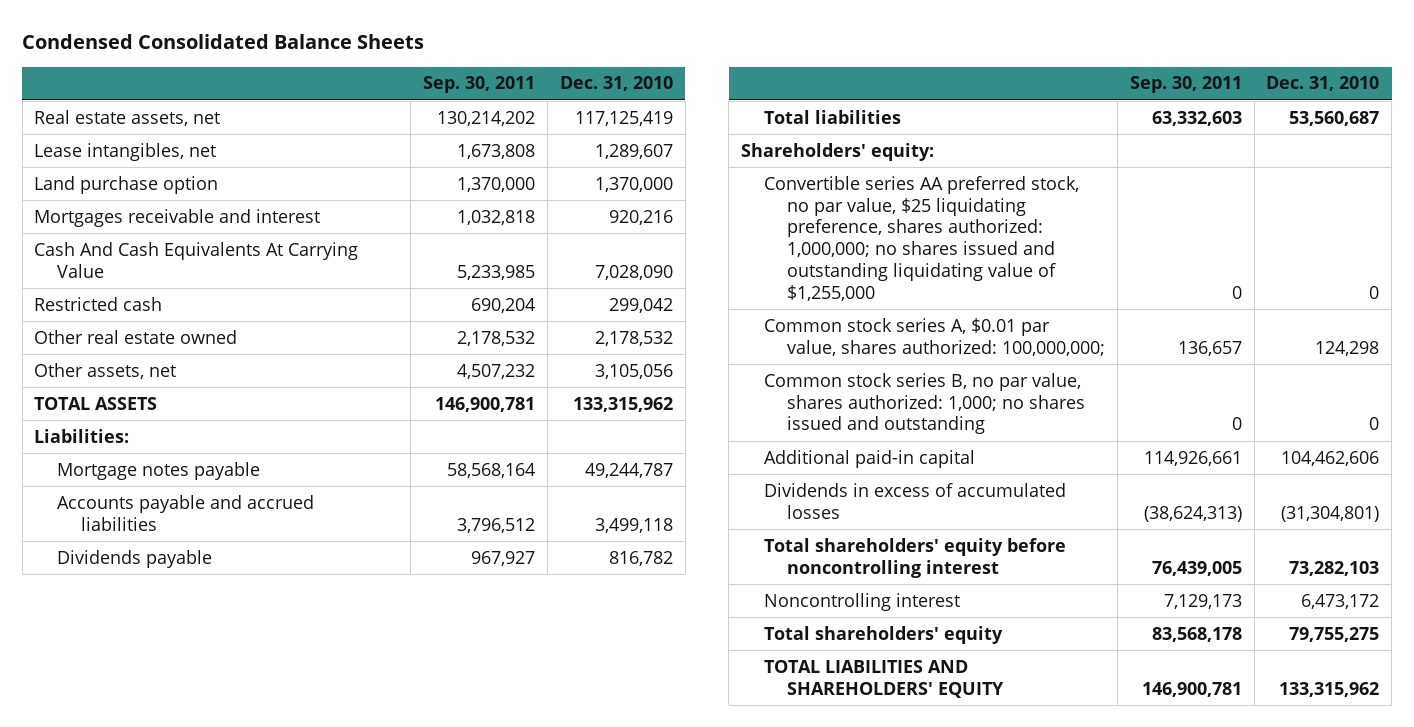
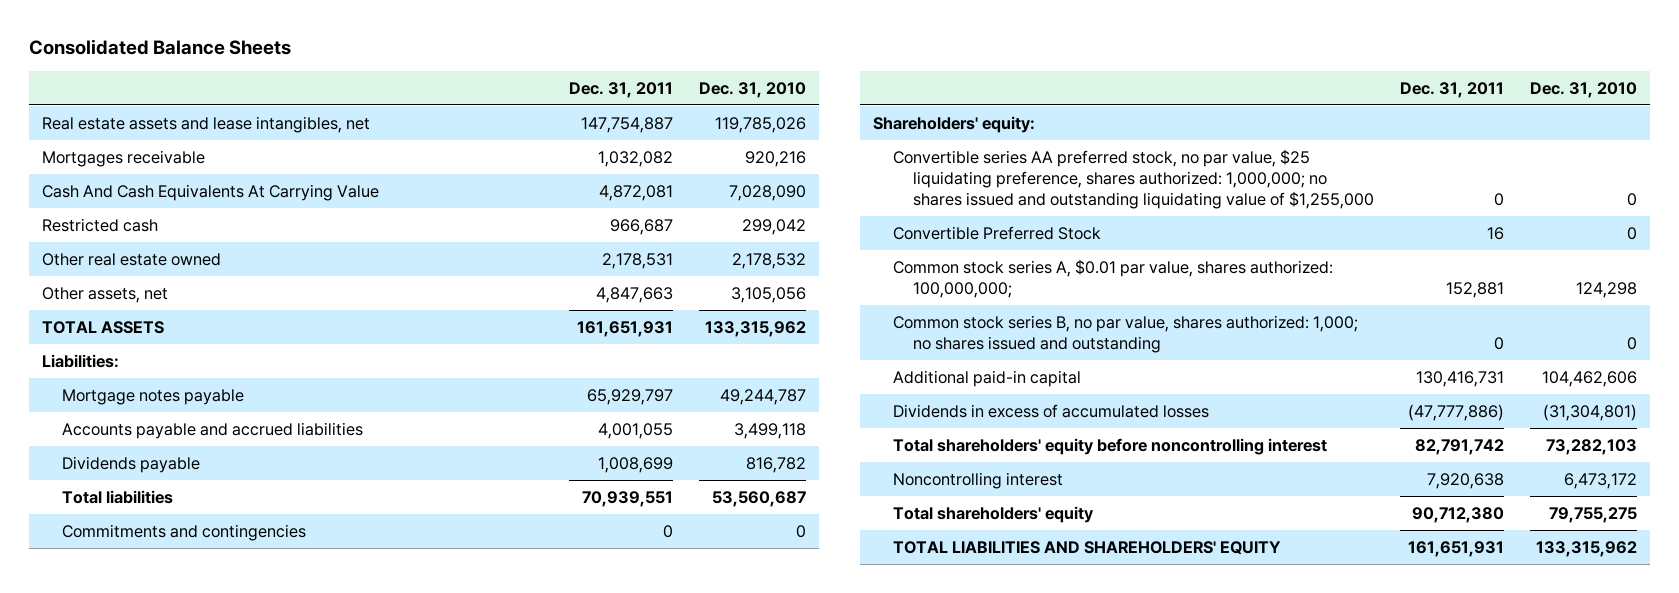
[22,34,425,50] Condensed Consolidated Balance Sheets -> [29,39,292,56] Consolidated Balance Sheets
[423,76,536,94] Sep. 30, 2011 -> none
none -> [569,81,674,98] Dec. 31, 2011
[34,142,217,161] Lease intangibles, net -> none
[34,175,219,194] Land purchase option -> none
[34,109,221,126] Real estate assets, net -> [42,115,371,133] Real estate assets and lease intangibles, net
[574,110,673,126] 117,125,419 -> [714,116,806,133] 119,785,026
[34,208,321,227] Mortgages receivable and interest -> [42,149,206,167] Mortgages receivable
none -> [62,523,307,541] Commitments and contingencies
none -> [892,225,1101,240] Convertible Preferred Stock

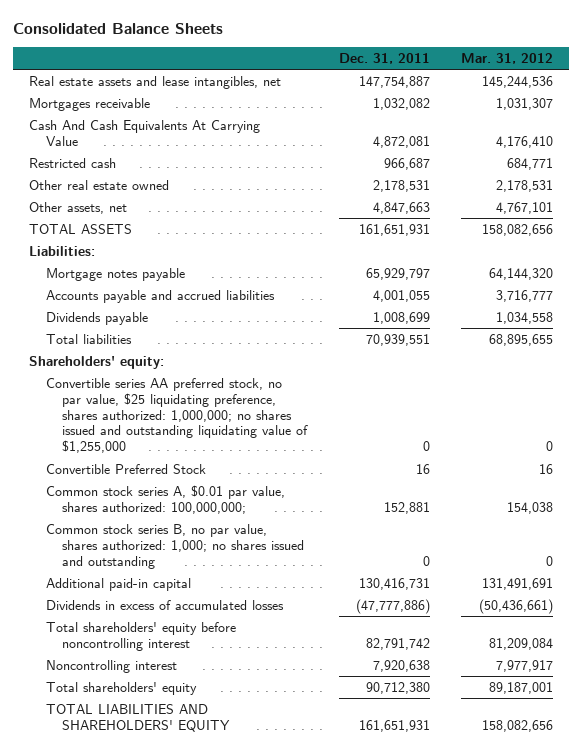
[698,81,806,98] Dec. 31, 2010 -> none
none -> [461,52,554,64] Mar. 31, 2012
[62,523,307,541] Commitments and contingencies -> none

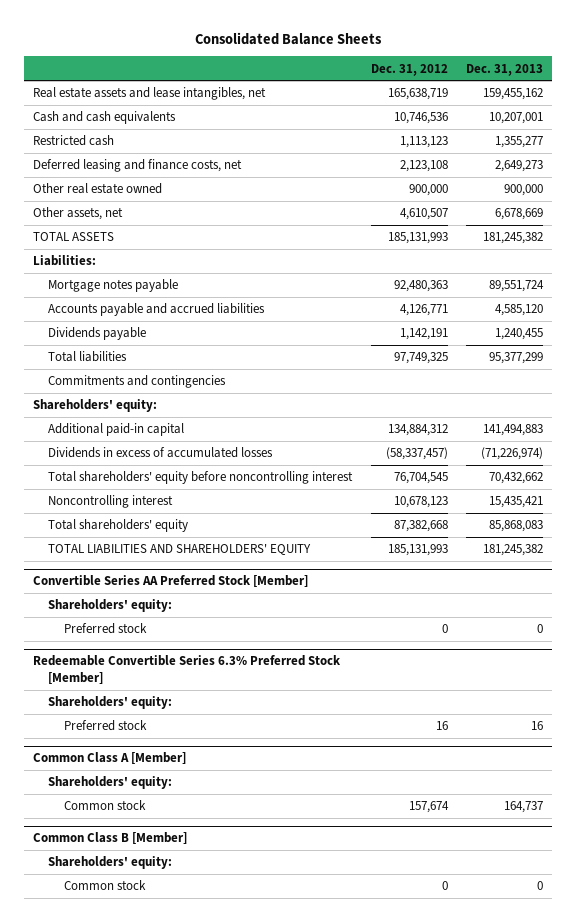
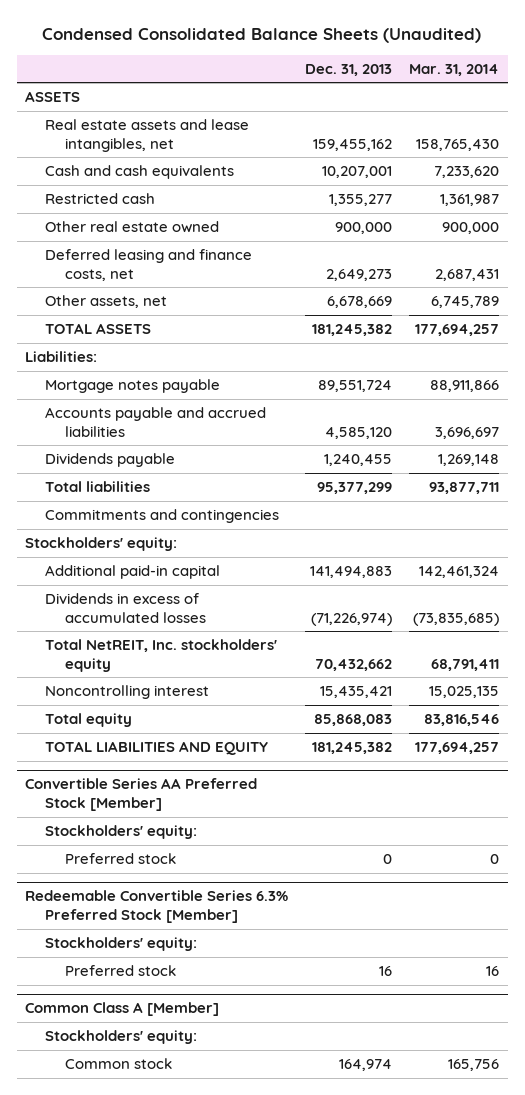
[194,31,382,45] Consolidated Balance Sheets -> [42,27,482,43] Condensed Consolidated Balance Sheets (Unaudited)
[370,63,448,76] Dec. 31, 2012 -> none
none -> [409,63,500,76] Mar. 31, 2014
none -> [25,91,81,103] ASSETS
[32,159,242,173] Deferred leasing and finance costs, net -> [45,249,253,281] Deferred leasing and finance costs, net
[32,399,157,413] Shareholders' equity: -> [25,537,178,552] Stockholders' equity:
[48,471,354,485] Total shareholders' equity before noncontrolling interest -> [45,639,278,672] Total NetREIT, Inc. stockholders' equity
[48,519,189,533] Total shareholders' equity -> [45,713,133,728] Total equity
[48,544,312,556] TOTAL LIABILITIES AND SHAREHOLDERS' EQUITY -> [45,741,269,756] TOTAL LIABILITIES AND EQUITY
[48,599,173,613] Shareholders' equity: -> [45,825,198,840] Stockholders' equity:
[48,696,173,710] Shareholders' equity: -> [45,937,198,952] Stockholders' equity:
[32,832,187,845] Common Class B [Member] -> none
[48,856,173,870] Shareholders' equity: -> none
[63,880,146,891] Common stock -> none
[48,776,173,790] Shareholders' equity: -> [45,1030,198,1045] Stockholders' equity:
[503,801,543,814] 164,737 -> [339,1059,393,1072] 164,974

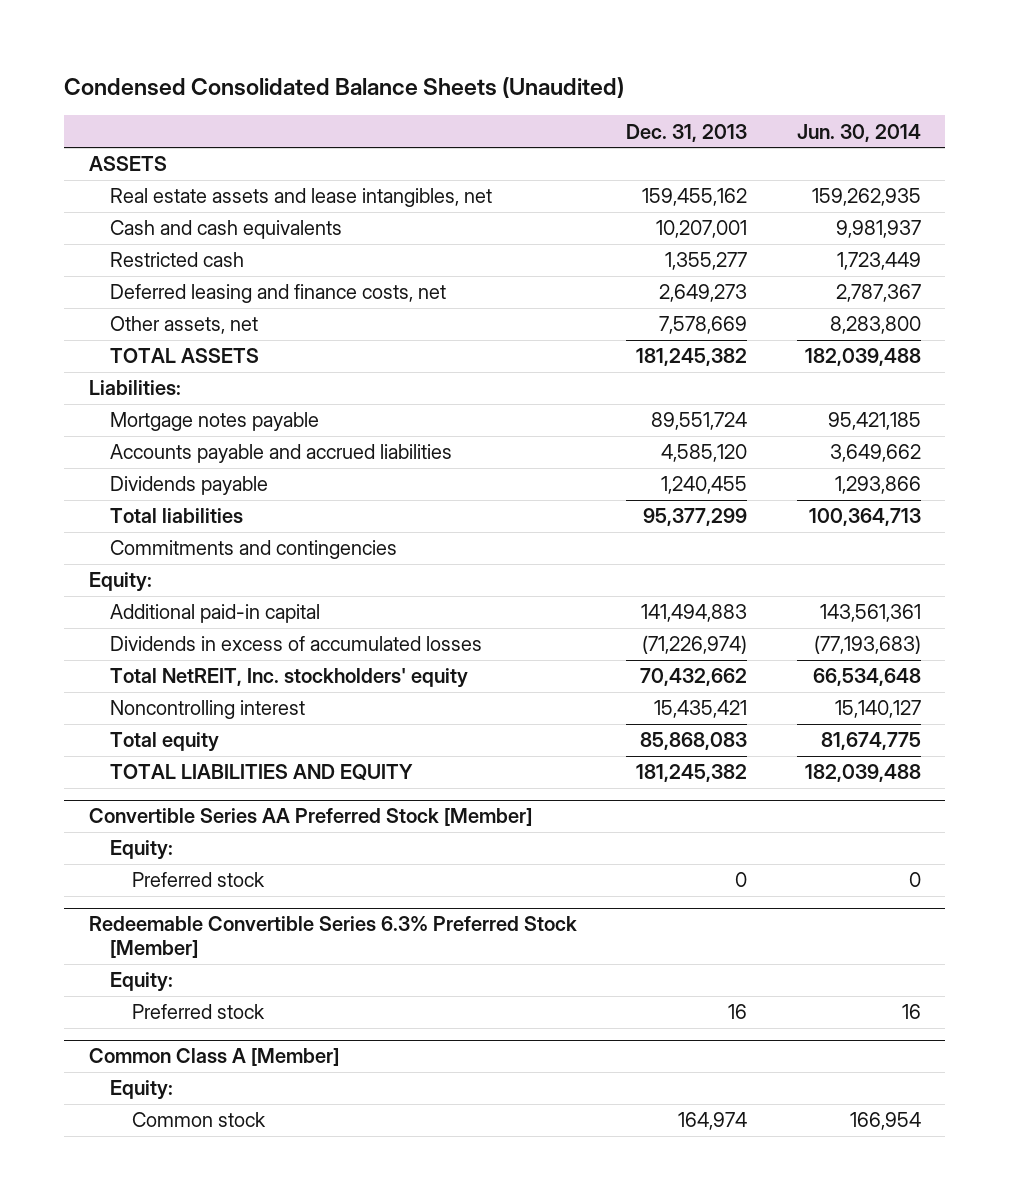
[409,63,500,76] Mar. 31, 2014 -> none
none -> [796,123,921,142] Jun. 30, 2014
[45,221,220,234] Other real estate owned -> none
[327,296,393,309] 6,678,669 -> [659,316,748,335] 7,578,669
[25,537,178,552] Stockholders' equity: -> [88,572,152,593] Equity:
[45,825,198,840] Stockholders' equity: -> [110,840,174,861] Equity:
[45,937,198,952] Stockholders' equity: -> [110,972,174,993] Equity:
[45,1030,198,1045] Stockholders' equity: -> [110,1080,174,1101] Equity:

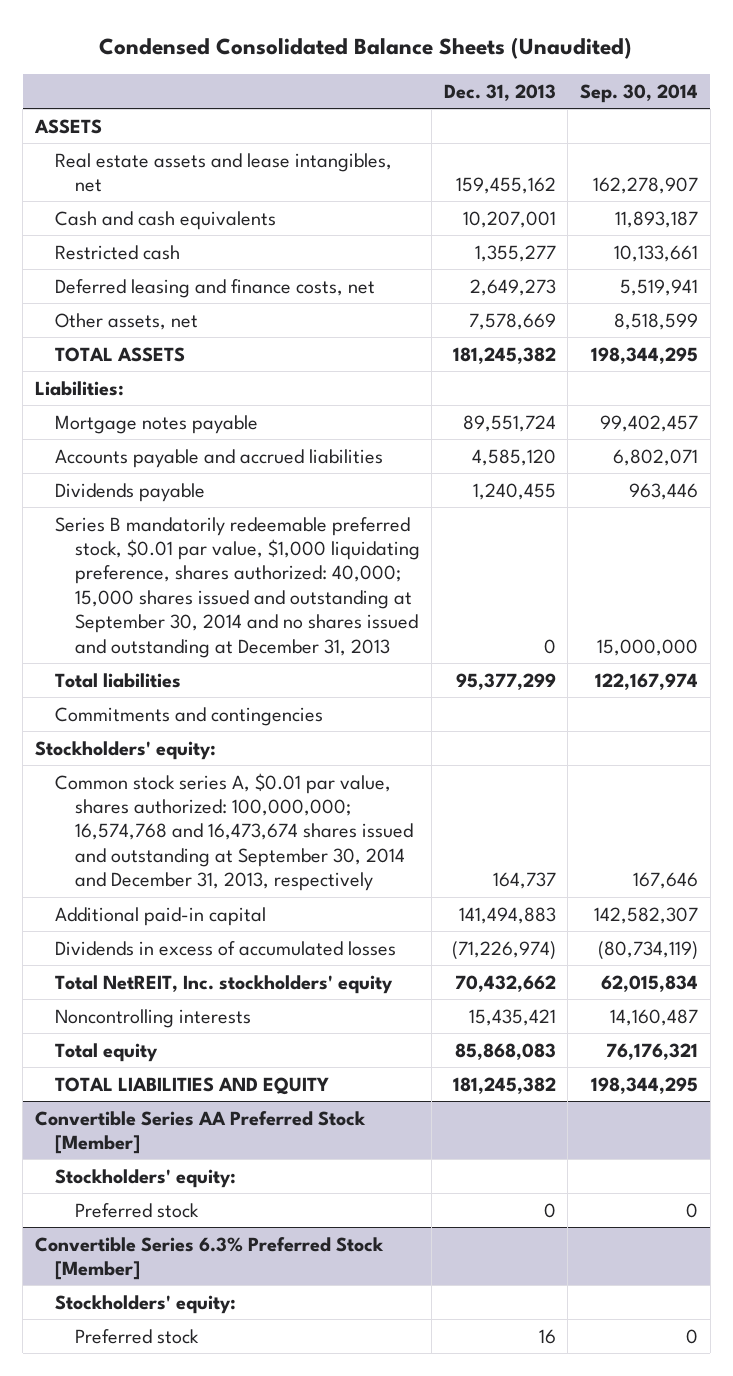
[796,123,921,142] Jun. 30, 2014 -> none
none -> [579,83,698,103] Sep. 30, 2014
none -> [54,516,420,658] Series B mandatorily redeemable preferred stock, $0.01 par value, $1,000 liquidating preference, shares authorized: 40,000; 15,000 shares issued and outstanding at September 30, 2014 and no shares issued and outstanding at December 31, 2013
[88,572,152,593] Equity: -> [34,740,216,760] Stockholders' equity:
none -> [54,772,413,892] Common stock series A, $0.01 par value, shares authorized: 100,000,000; 16,574,768 and 16,473,674 shares issued and outstanding at September 30, 2014 and December 31, 2013, respectively
[110,700,306,720] Noncontrolling interest -> [54,1008,251,1028] Noncontrolling interests
[110,840,174,861] Equity: -> [54,1168,236,1188] Stockholders' equity:
[88,916,577,959] Redeemable Convertible Series 6.3% Preferred Stock [Member] -> [34,1236,384,1281] Convertible Series 6.3% Preferred Stock [Member]
[110,972,174,993] Equity: -> [54,1294,236,1314] Stockholders' equity:
[88,1048,339,1067] Common Class A [Member] -> none
[110,1080,174,1101] Equity: -> none
[131,1112,266,1128] Common stock -> none

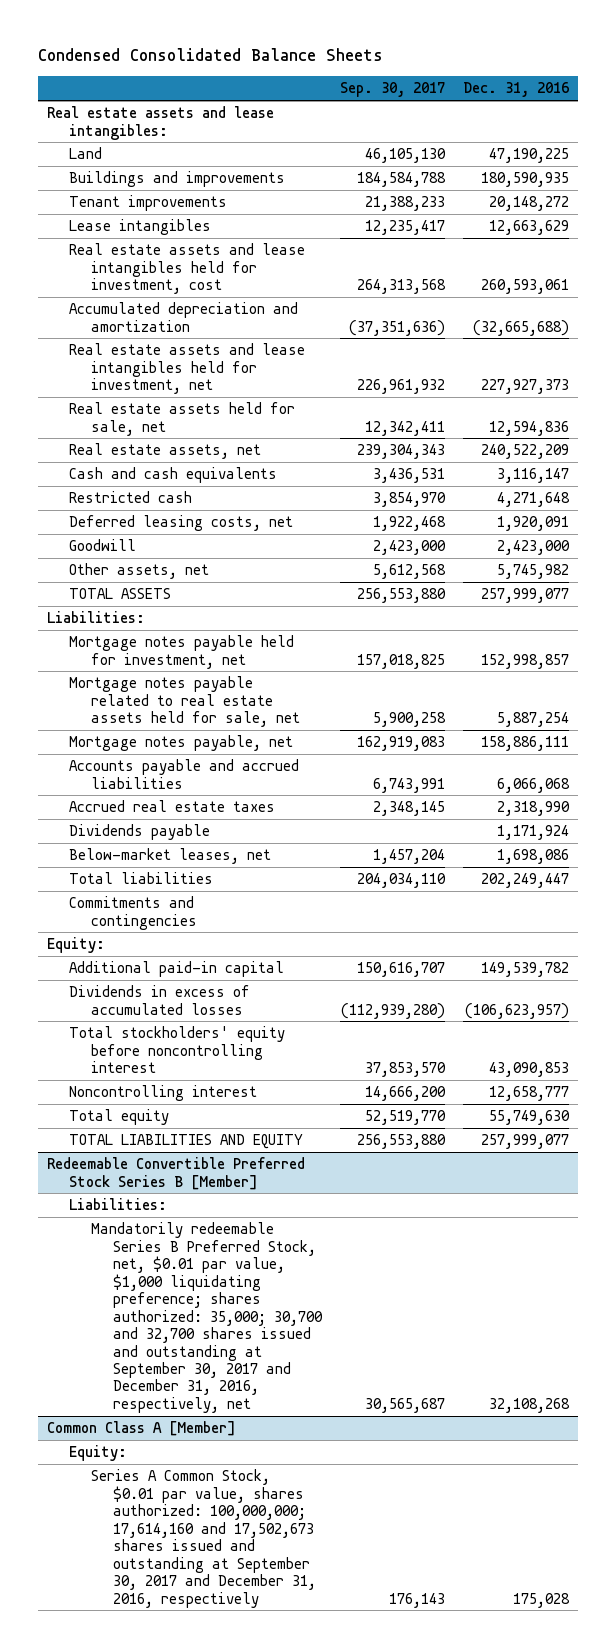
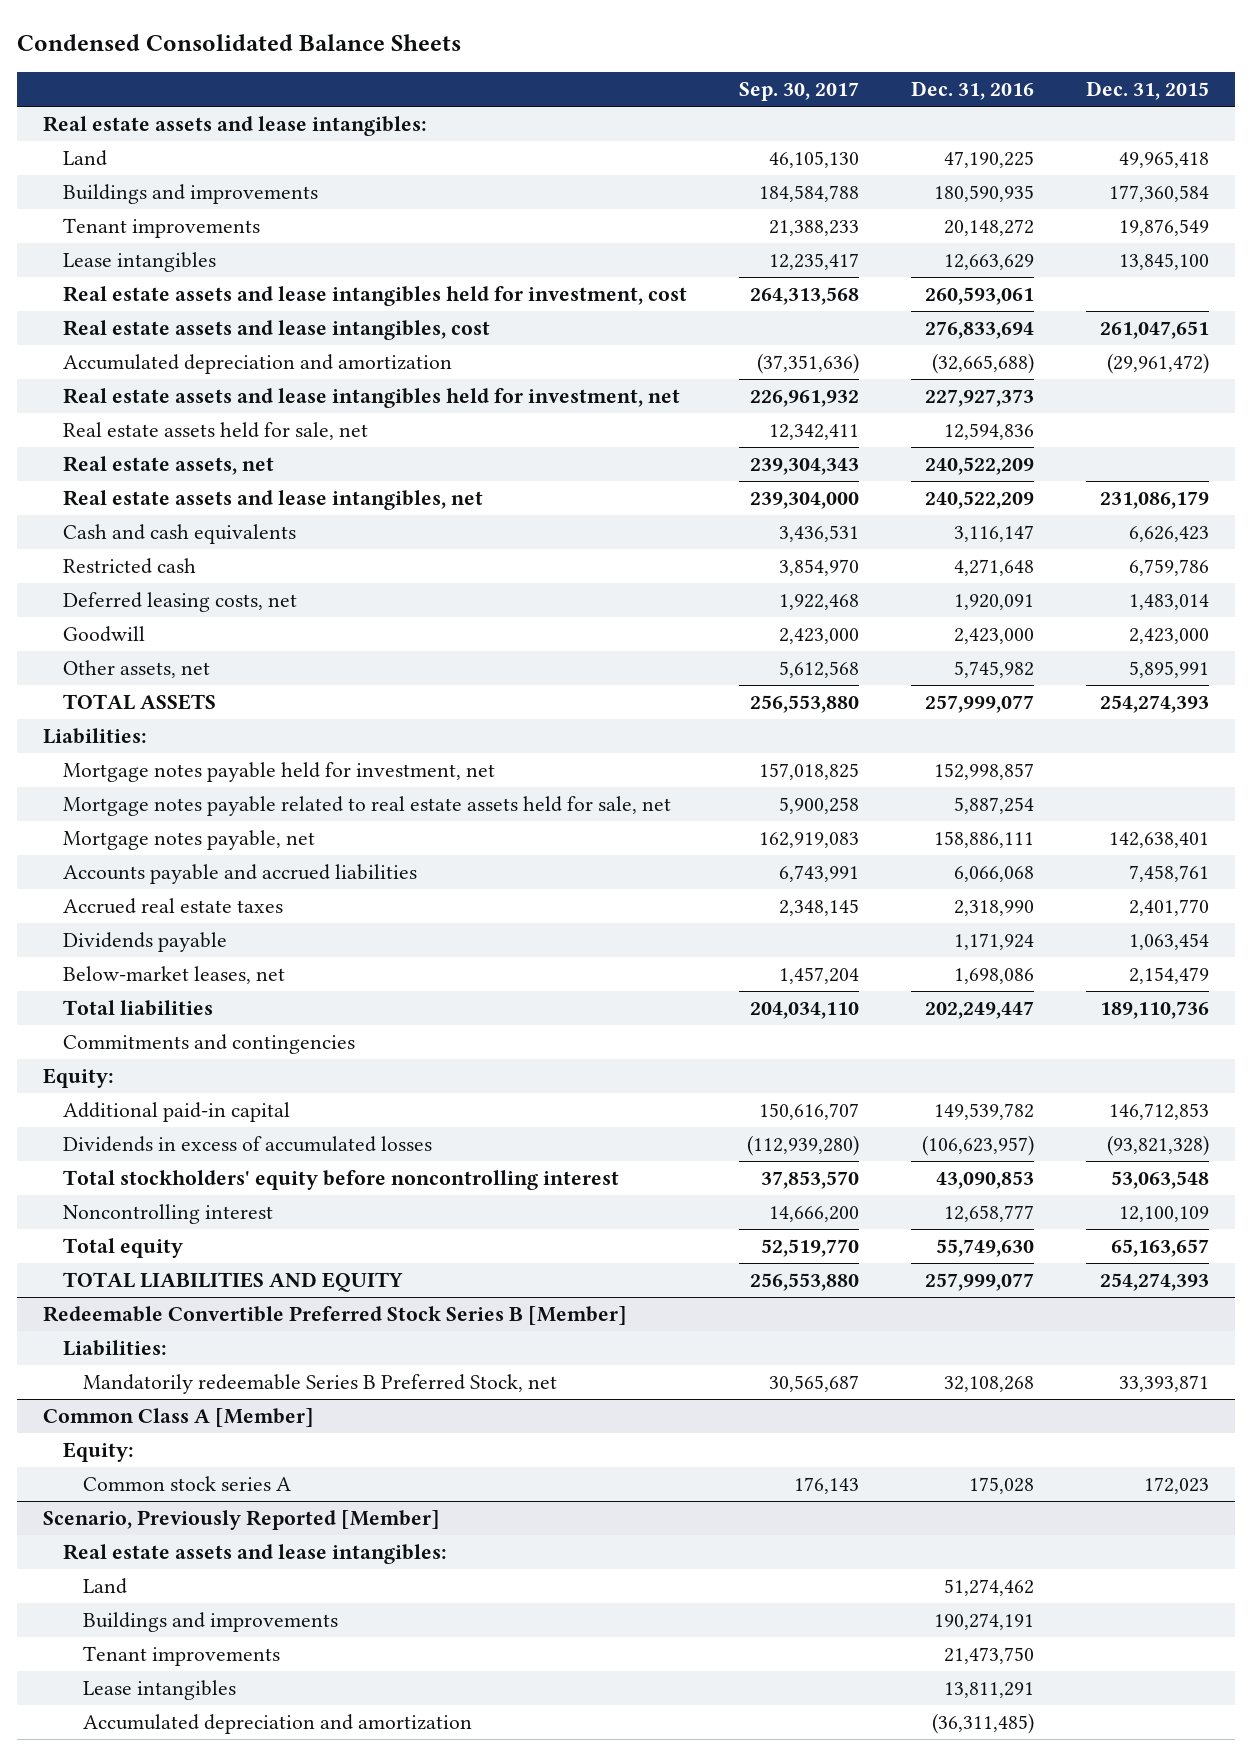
none -> [1086,81,1210,101] Dec. 31, 2015
none -> [63,319,491,340] Real estate assets and lease intangibles, cost
none -> [63,489,484,510] Real estate assets and lease intangibles, net
[91,1222,324,1413] Mandatorily redeemable Series B Preferred Stock, net, $0.01 par value, $1,000 liquidating preference; shares authorized: 35,000; 30,700 and 32,700 shares issued and outstanding at September 30, 2017 and December 31, 2016, respectively, net -> [83,1373,558,1394] Mandatorily redeemable Series B Preferred Stock, net
[91,1469,317,1608] Series A Common Stock, $0.01 par value, shares authorized: 100,000,000; 17,614,160 and 17,502,673 shares issued and outstanding at September 30, 2017 and December 31, 2016, respectively -> [83,1475,292,1491] Common stock series A
none -> [43,1509,441,1530] Scenario, Previously Reported [Member]
none -> [63,1543,448,1564] Real estate assets and lease intangibles:
none -> [83,1577,128,1594] Land
none -> [83,1611,339,1632] Buildings and improvements
none -> [83,1645,281,1666] Tenant improvements
none -> [83,1679,237,1700] Lease intangibles
none -> [83,1713,473,1734] Accumulated depreciation and amortization

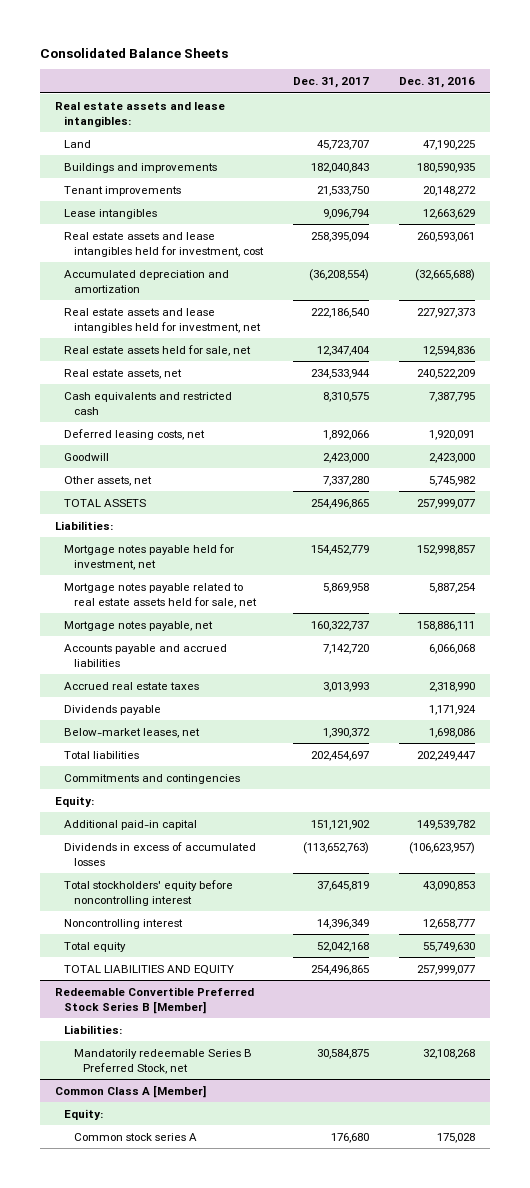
[17,33,462,51] Condensed Consolidated Balance Sheets -> [39,47,228,58] Consolidated Balance Sheets
[739,82,860,102] Sep. 30, 2017 -> none
[1086,81,1210,101] Dec. 31, 2015 -> none
none -> [292,77,369,89] Dec. 31, 2017
[63,319,491,340] Real estate assets and lease intangibles, cost -> none
[63,489,484,510] Real estate assets and lease intangibles, net -> none
[63,557,197,574] Restricted cash -> none
[63,523,297,544] Cash and cash equivalents -> [64,391,233,415] Cash equivalents and restricted cash
[954,524,1035,542] 3,116,147 -> [428,391,475,402] 7,387,795
[43,1509,441,1530] Scenario, Previously Reported [Member] -> none
[63,1543,448,1564] Real estate assets and lease intangibles: -> none
[83,1577,128,1594] Land -> none
[83,1611,339,1632] Buildings and improvements -> none
[83,1645,281,1666] Tenant improvements -> none
[83,1679,237,1700] Lease intangibles -> none
[83,1713,473,1734] Accumulated depreciation and amortization -> none

